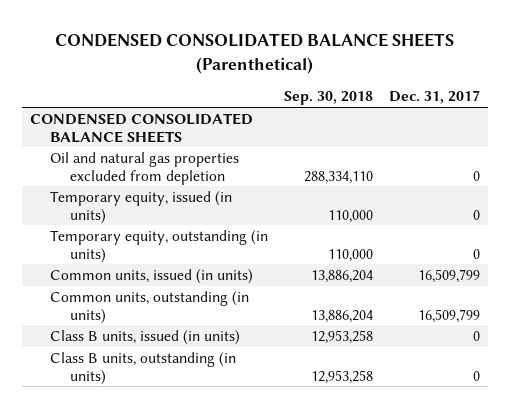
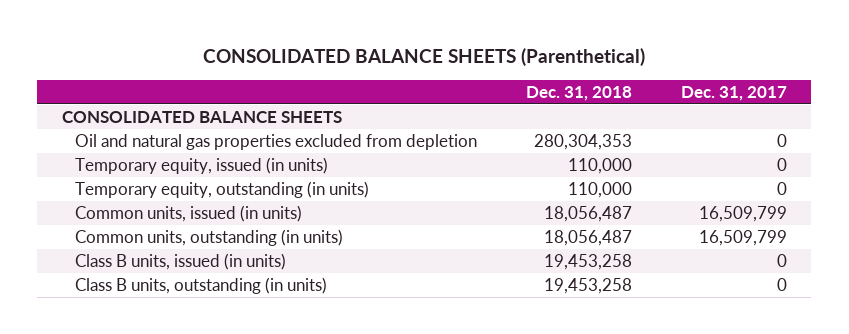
[55,33,455,75] CONDENSED CONSOLIDATED BALANCE SHEETS (Parenthetical) -> [203,48,646,67] CONSOLIDATED BALANCE SHEETS (Parenthetical)
[284,91,374,106] Sep. 30, 2018 -> none
none -> [525,85,632,101] Dec. 31, 2018
[30,112,254,143] CONDENSED CONSOLIDATED BALANCE SHEETS -> [61,111,342,124] CONSOLIDATED BALANCE SHEETS

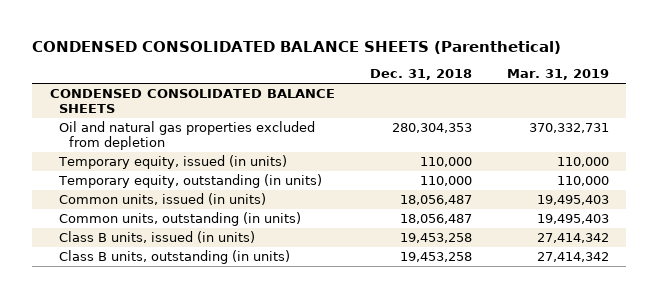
[203,48,646,67] CONSOLIDATED BALANCE SHEETS (Parenthetical) -> [32,40,562,54] CONDENSED CONSOLIDATED BALANCE SHEETS (Parenthetical)
[680,85,787,101] Dec. 31, 2017 -> none
none -> [506,69,609,81] Mar. 31, 2019
[61,111,342,124] CONSOLIDATED BALANCE SHEETS -> [49,89,335,113] CONDENSED CONSOLIDATED BALANCE SHEETS

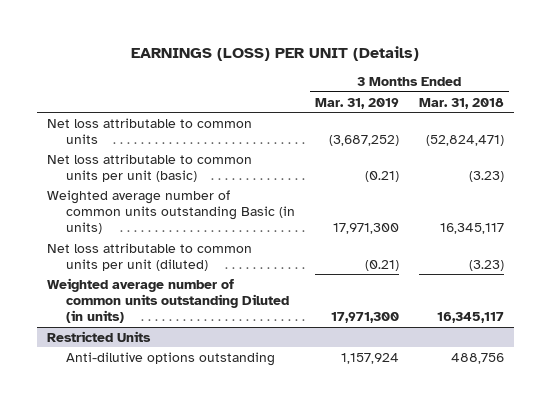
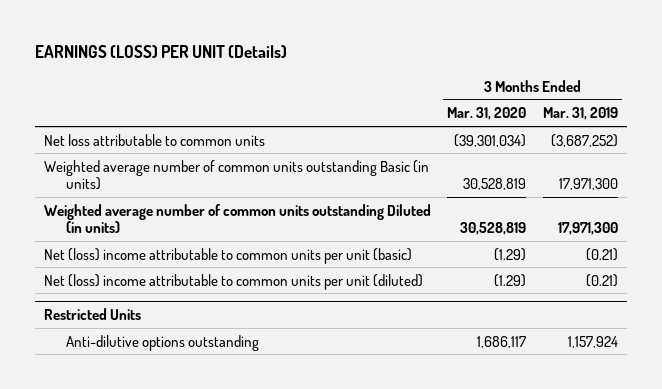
[418,97,504,109] Mar. 31, 2018 -> none
none -> [447,107,527,121] Mar. 31, 2020
[46,153,252,183] Net loss attributable to common units per unit (basic) -> none
[46,242,252,272] Net loss attributable to common units per unit (diluted) -> none
none -> [43,247,412,264] Net (loss) income attributable to common units per unit (basic)
none -> [43,273,423,290] Net (loss) income attributable to common units per unit (diluted)

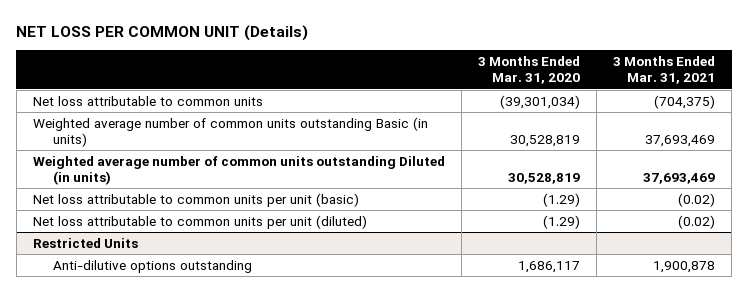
[35,45,288,59] EARNINGS (LOSS) PER UNIT (Details) -> [16,24,309,41] NET LOSS PER COMMON UNIT (Details)
[543,107,619,121] Mar. 31, 2019 -> none
none -> [613,56,716,85] 3 Months Ended Mar. 31, 2021
[43,247,412,264] Net (loss) income attributable to common units per unit (basic) -> [32,192,359,207] Net loss attributable to common units per unit (basic)
[43,273,423,290] Net (loss) income attributable to common units per unit (diluted) -> [32,214,367,229] Net loss attributable to common units per unit (diluted)

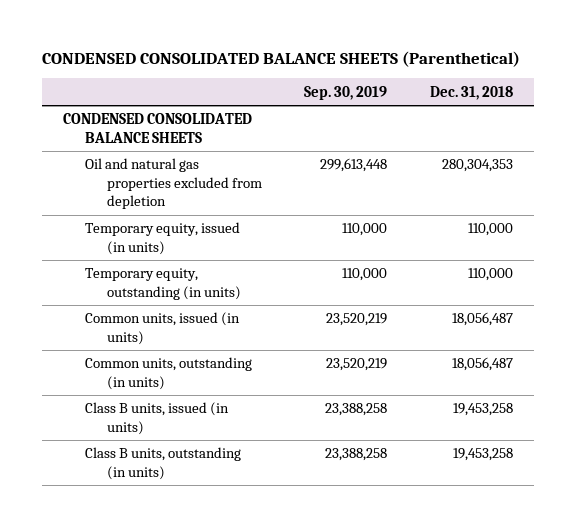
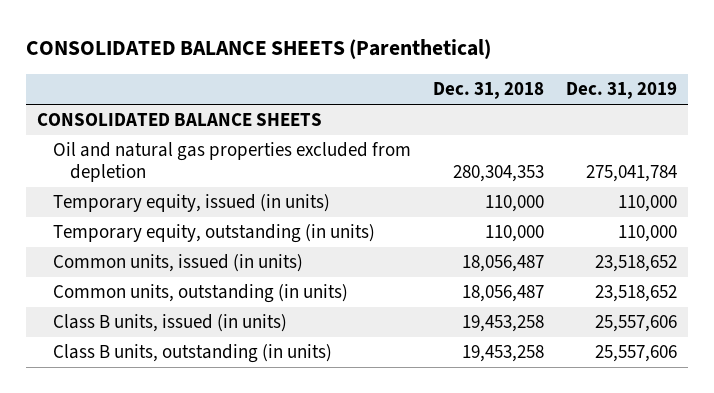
[41,50,520,67] CONDENSED CONSOLIDATED BALANCE SHEETS (Parenthetical) -> [25,38,491,59] CONSOLIDATED BALANCE SHEETS (Parenthetical)
[304,85,388,100] Sep. 30, 2019 -> none
none -> [566,82,678,100] Dec. 31, 2019
[62,113,252,143] CONDENSED CONSOLIDATED BALANCE SHEETS -> [36,113,322,127] CONSOLIDATED BALANCE SHEETS

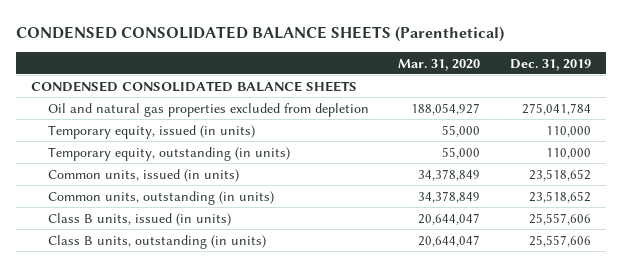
[25,38,491,59] CONSOLIDATED BALANCE SHEETS (Parenthetical) -> [16,26,505,43] CONDENSED CONSOLIDATED BALANCE SHEETS (Parenthetical)
[433,82,545,100] Dec. 31, 2018 -> none
none -> [398,58,481,71] Mar. 31, 2020
[36,113,322,127] CONSOLIDATED BALANCE SHEETS -> [31,80,358,92] CONDENSED CONSOLIDATED BALANCE SHEETS

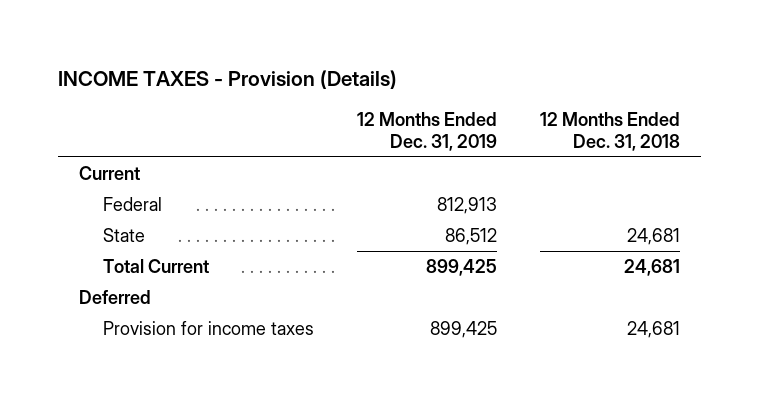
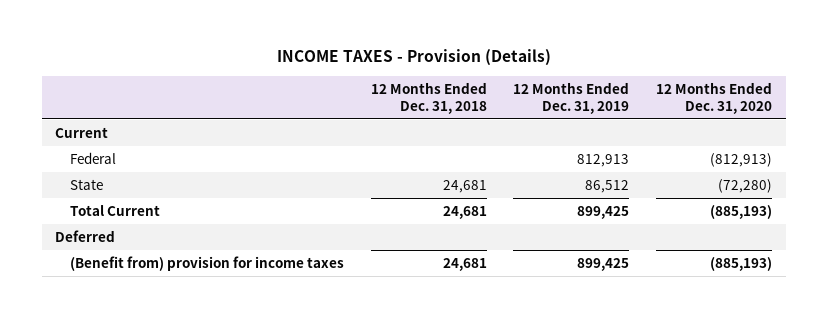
none -> [656,81,773,114] 12 Months Ended Dec. 31, 2020
[102,321,314,336] Provision for income taxes -> [69,255,344,271] (Benefit from) provision for income taxes

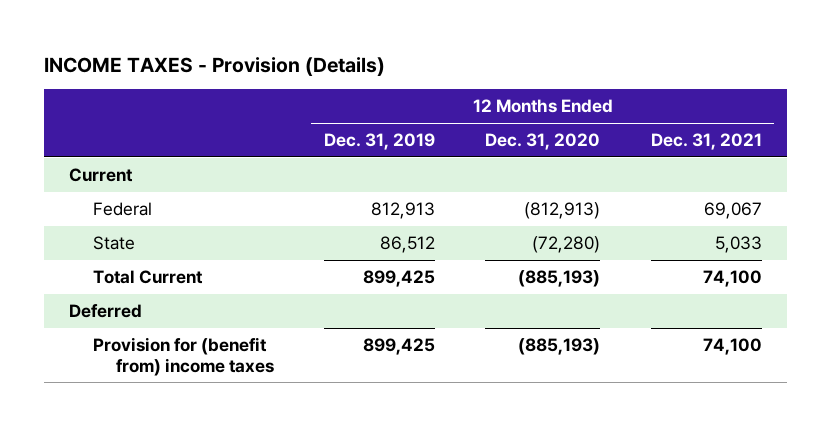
[370,81,487,114] 12 Months Ended Dec. 31, 2018 -> none
none -> [650,133,762,151] Dec. 31, 2021
[69,255,344,271] (Benefit from) provision for income taxes -> [92,337,274,376] Provision for (benefit from) income taxes

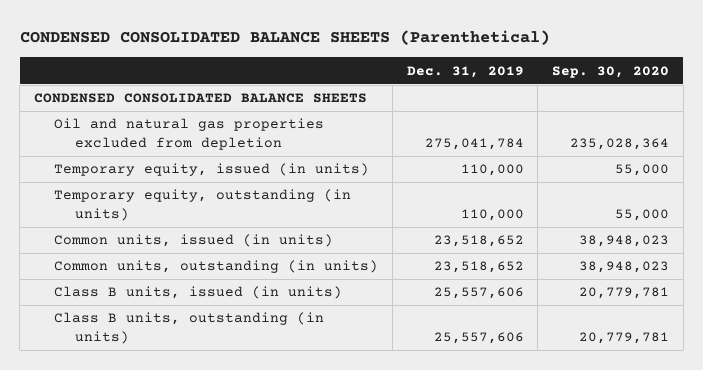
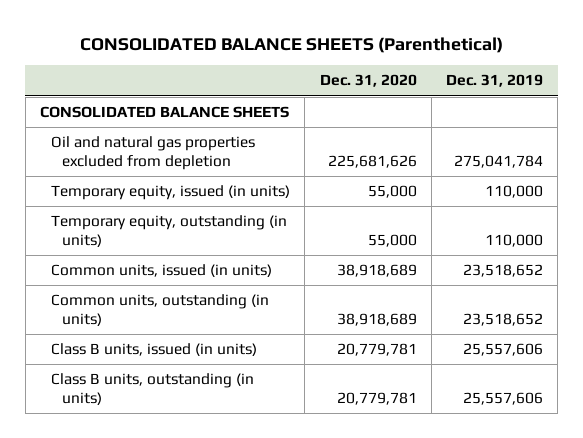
[19,30,550,46] CONDENSED CONSOLIDATED BALANCE SHEETS (Parenthetical) -> [79,36,503,53] CONSOLIDATED BALANCE SHEETS (Parenthetical)
[552,65,670,78] Sep. 30, 2020 -> none
none -> [319,74,417,88] Dec. 31, 2020
[33,93,367,104] CONDENSED CONSOLIDATED BALANCE SHEETS -> [40,106,290,119] CONSOLIDATED BALANCE SHEETS

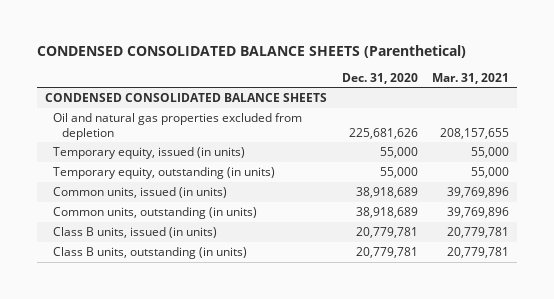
[79,36,503,53] CONSOLIDATED BALANCE SHEETS (Parenthetical) -> [37,44,467,58] CONDENSED CONSOLIDATED BALANCE SHEETS (Parenthetical)
[445,74,543,88] Dec. 31, 2019 -> none
none -> [432,72,510,84] Mar. 31, 2021
[40,106,290,119] CONSOLIDATED BALANCE SHEETS -> [44,93,327,103] CONDENSED CONSOLIDATED BALANCE SHEETS

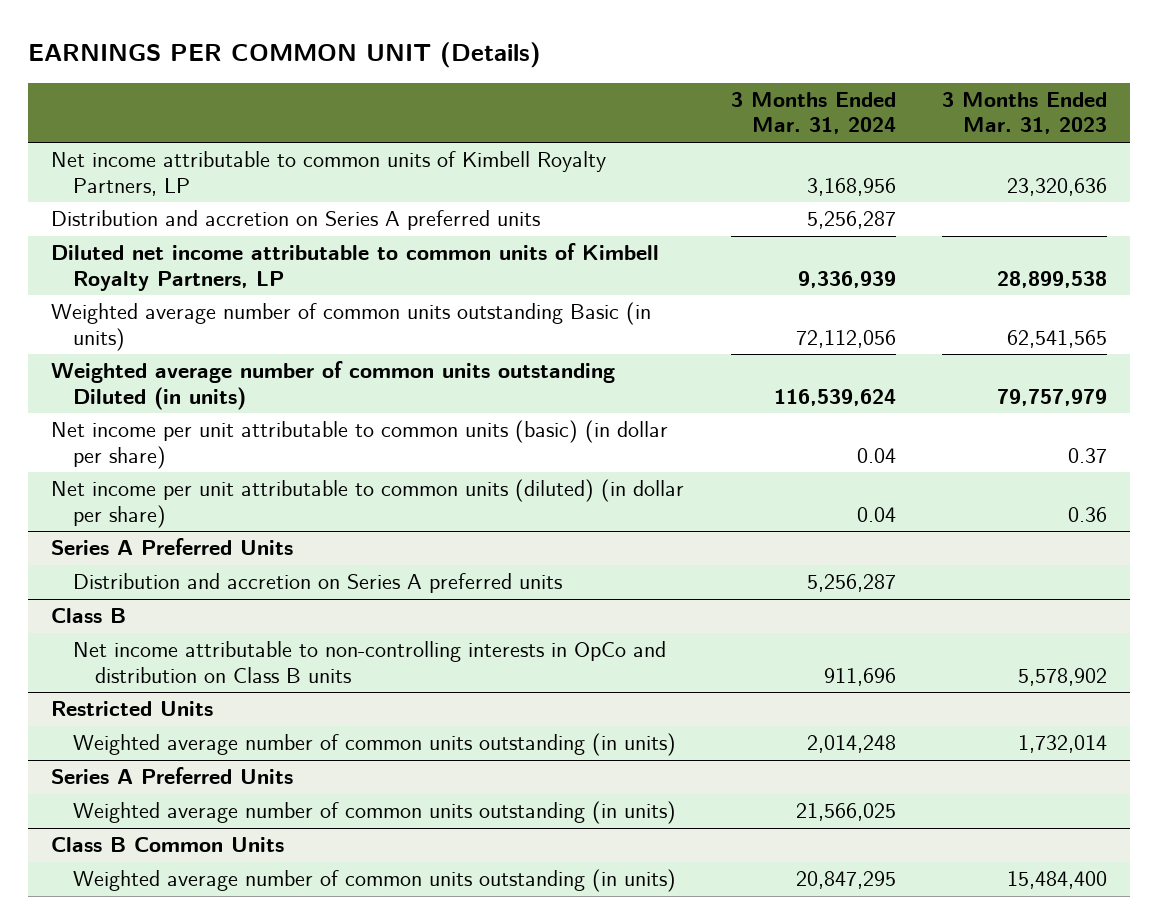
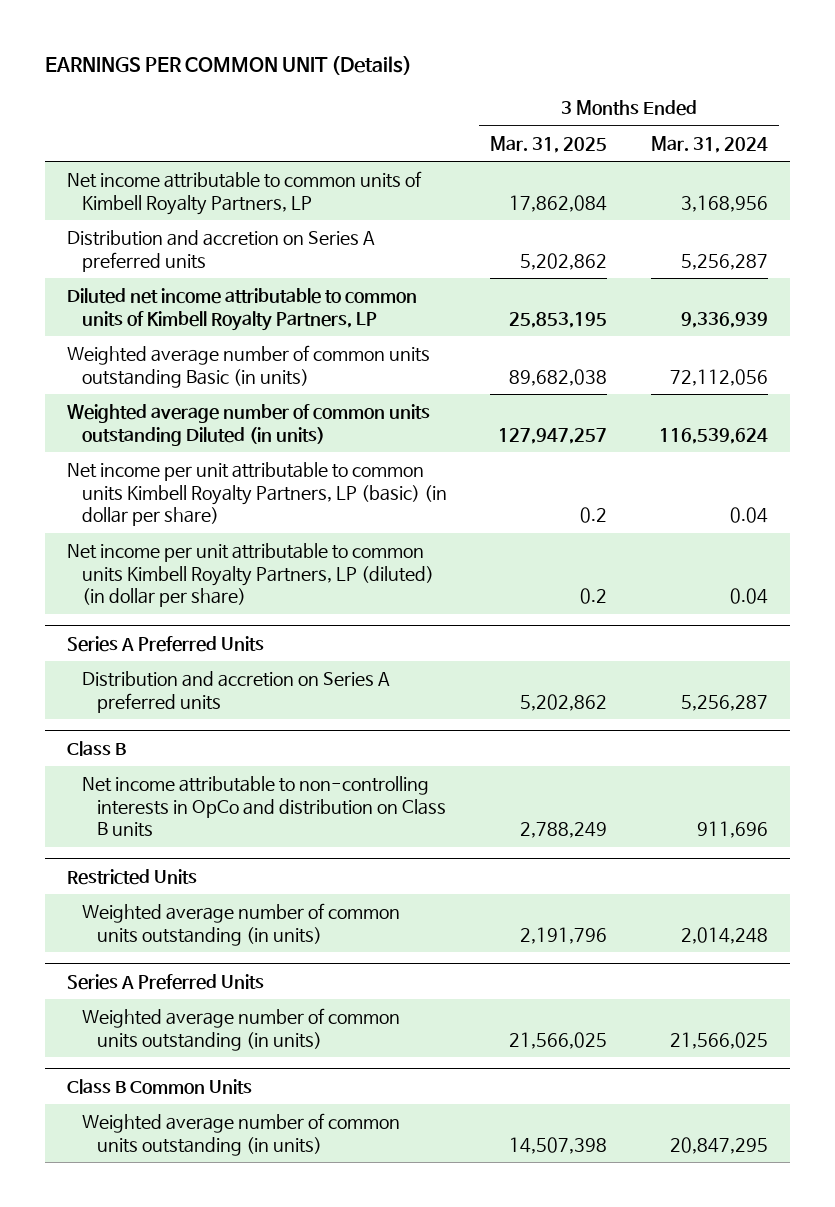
[941,92,1107,135] 3 Months Ended Mar. 31, 2023 -> none
none -> [490,135,608,153] Mar. 31, 2025
[51,420,669,469] Net income per unit attributable to common units (basic) (in dollar per share) -> [66,462,447,527] Net income per unit attributable to common units Kimbell Royalty Partners, LP (basic) (in dollar per share)
[51,479,685,528] Net income per unit attributable to common units (diluted) (in dollar per share) -> [66,543,434,608] Net income per unit attributable to common units Kimbell Royalty Partners, LP (diluted) (in dollar per share)

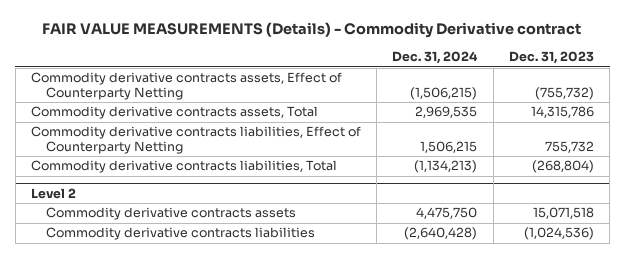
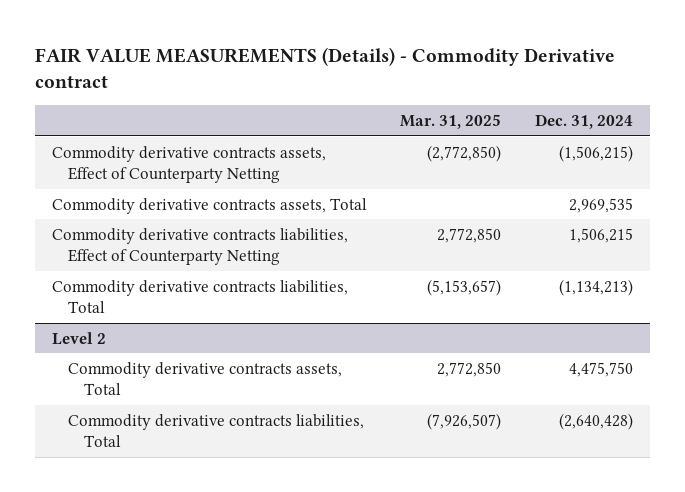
[508,51,594,65] Dec. 31, 2023 -> none
none -> [400,113,502,129] Mar. 31, 2025
[45,207,296,221] Commodity derivative contracts assets -> [68,361,343,396] Commodity derivative contracts assets, Total
[45,227,315,241] Commodity derivative contracts liabilities -> [68,413,365,448] Commodity derivative contracts liabilities, Total

